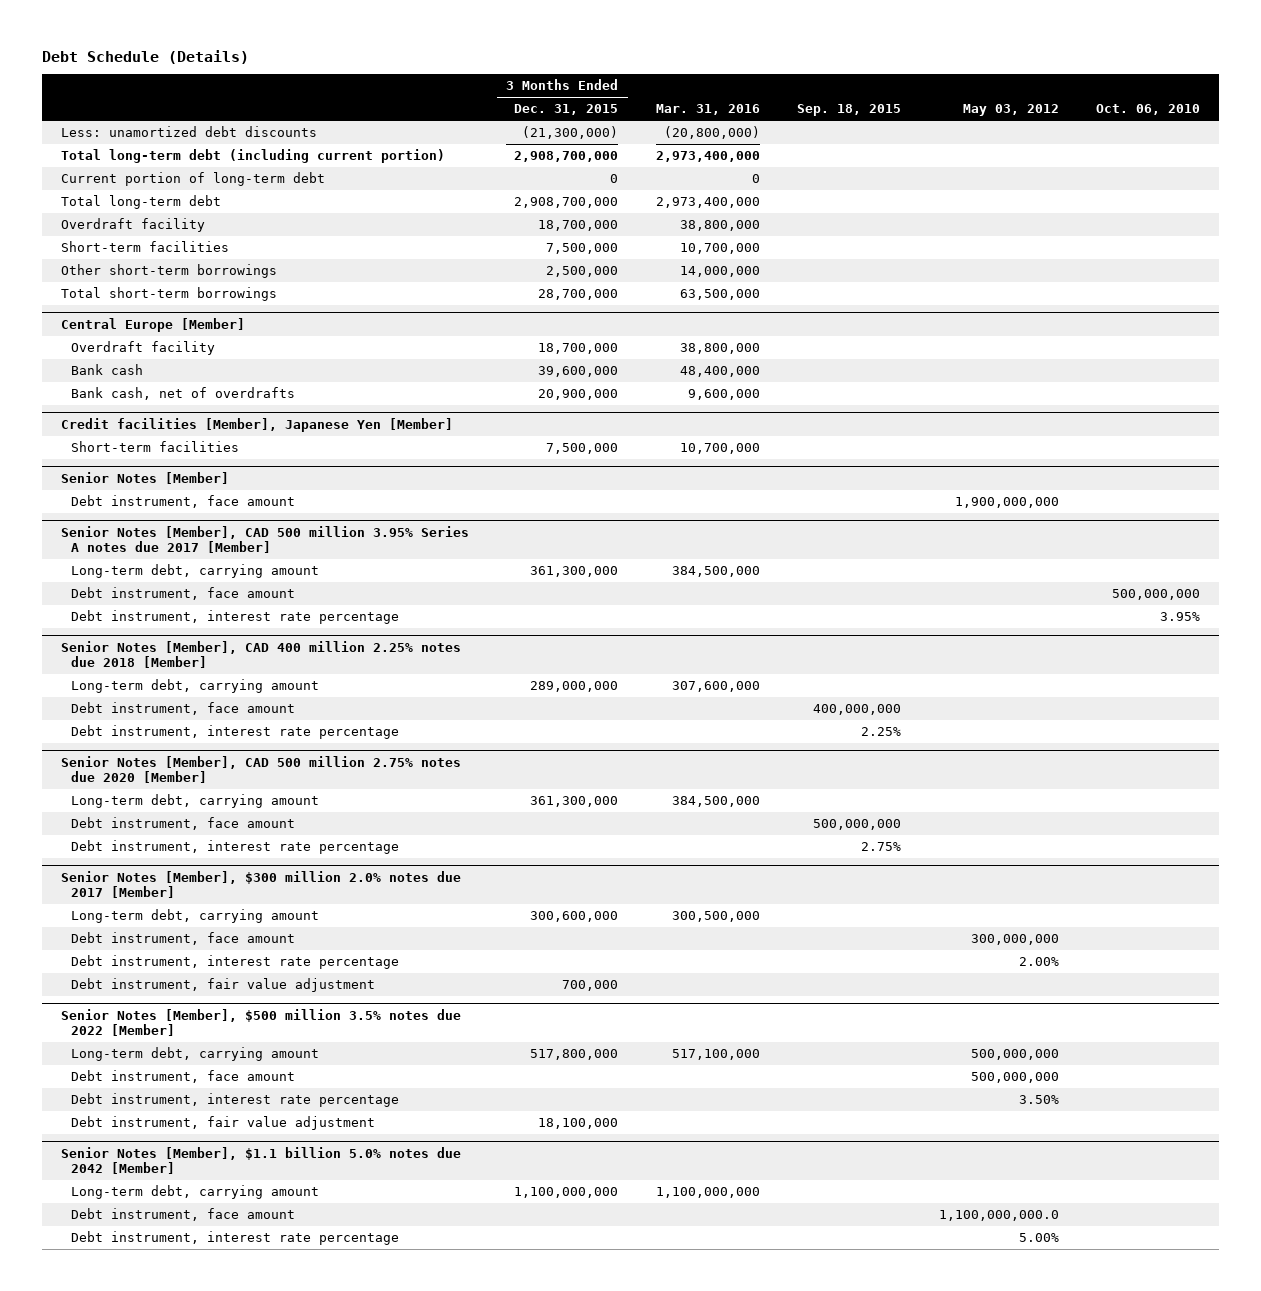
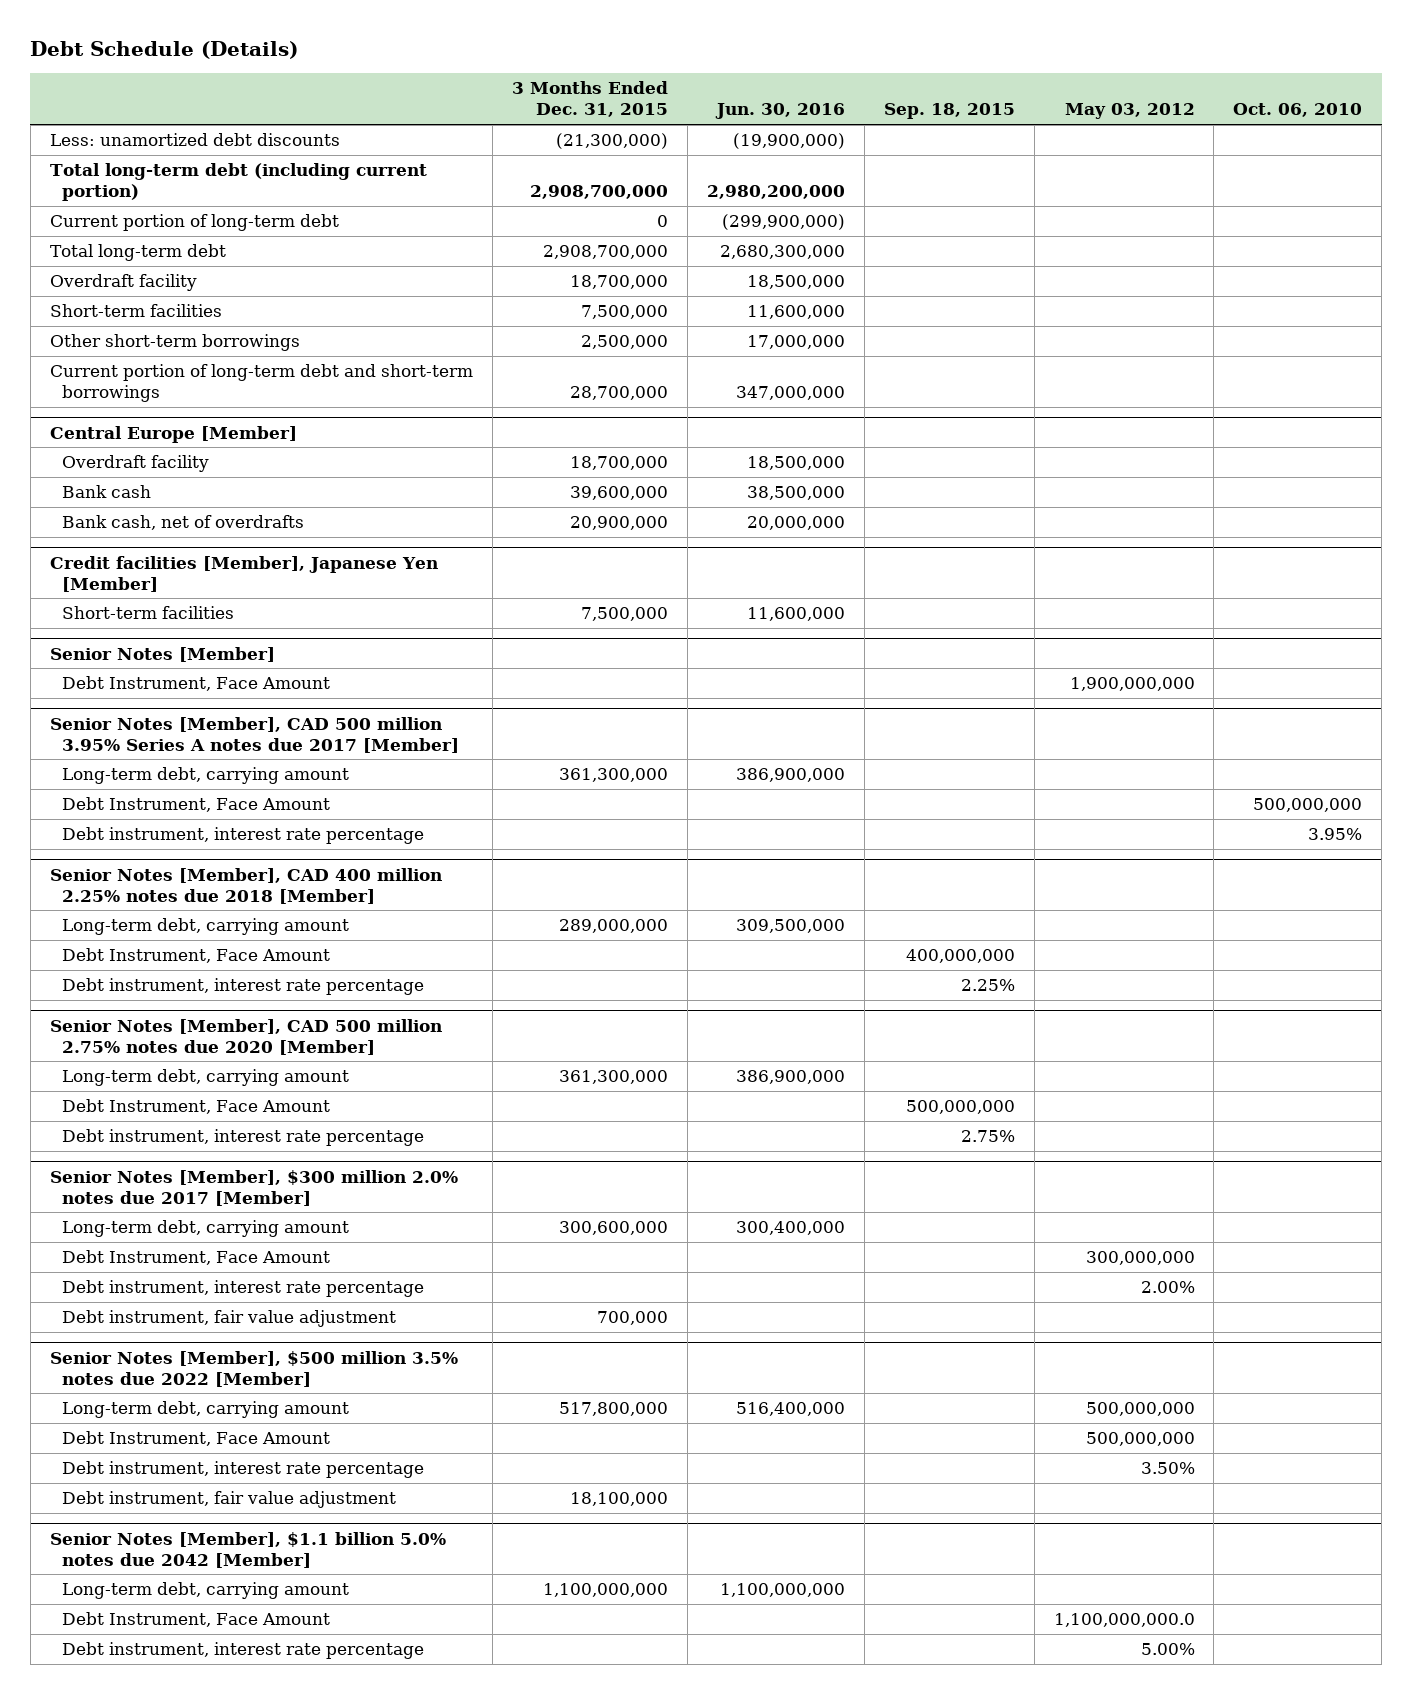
[655,104,760,116] Mar. 31, 2016 -> none
none -> [714,103,845,120] Jun. 30, 2016
[60,287,277,302] Total short-term borrowings -> [49,364,473,403] Current portion of long-term debt and short-term borrowings
[70,495,295,509] Debt instrument, face amount -> [61,676,330,692] Debt Instrument, Face Amount
[70,587,295,601] Debt instrument, face amount -> [61,797,330,813] Debt Instrument, Face Amount
[70,702,295,716] Debt instrument, face amount -> [61,948,330,964] Debt Instrument, Face Amount
[70,817,295,831] Debt instrument, face amount -> [61,1099,330,1115] Debt Instrument, Face Amount
[70,932,295,946] Debt instrument, face amount -> [61,1250,330,1266] Debt Instrument, Face Amount
[70,1070,295,1084] Debt instrument, face amount -> [61,1431,330,1447] Debt Instrument, Face Amount
[70,1208,295,1222] Debt instrument, face amount -> [61,1612,330,1628] Debt Instrument, Face Amount

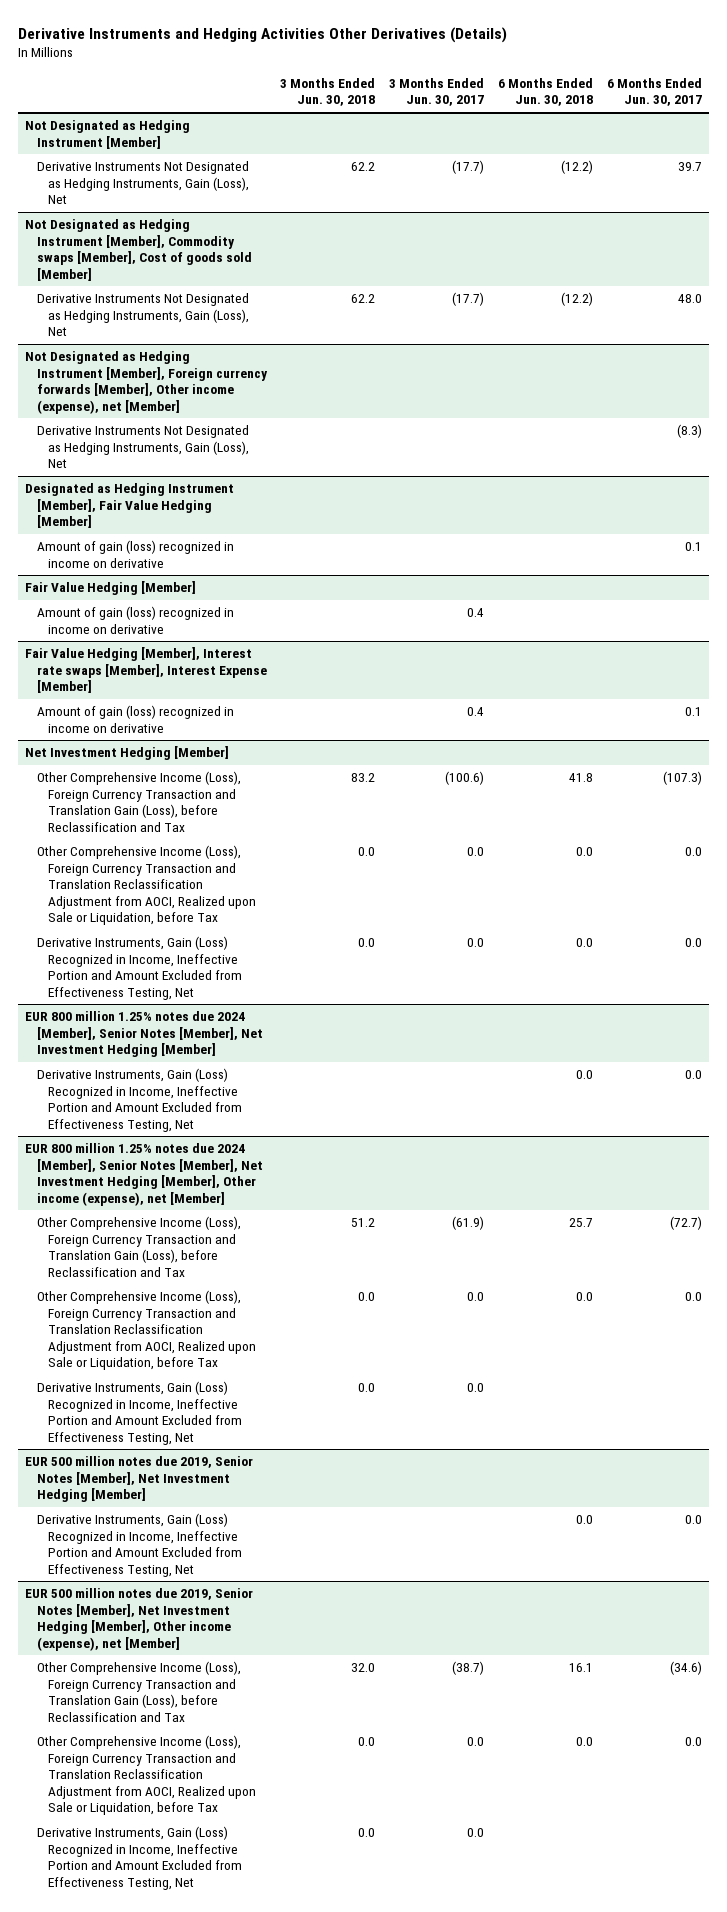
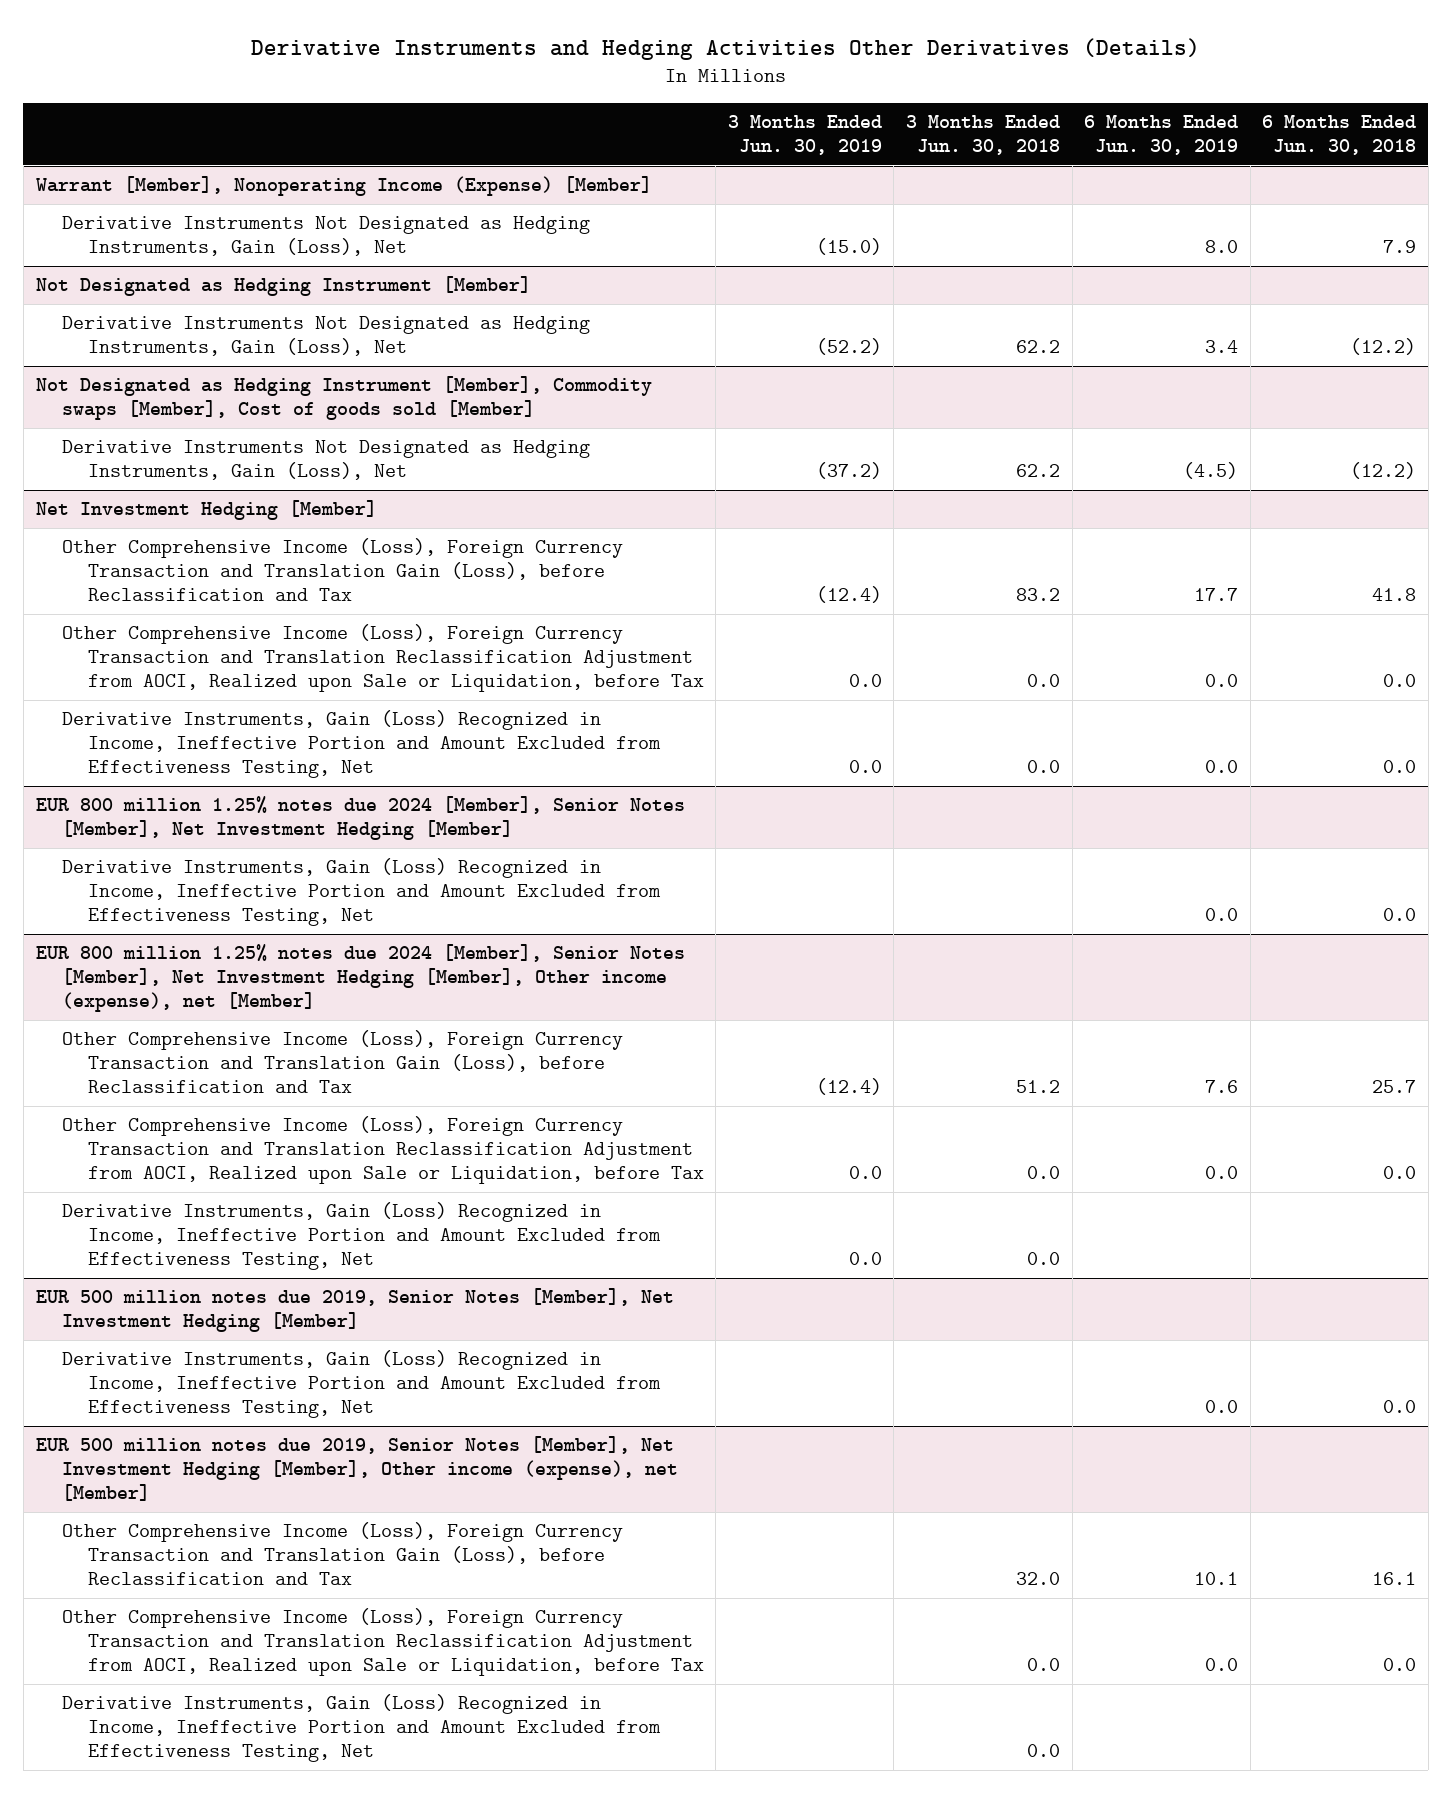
[389,77,485,107] 3 Months Ended Jun. 30, 2017 -> none
[606,77,702,107] 6 Months Ended Jun. 30, 2017 -> none
none -> [727,114,882,155] 3 Months Ended Jun. 30, 2019
none -> [1084,114,1239,155] 6 Months Ended Jun. 30, 2019
none -> [35,176,652,197] Warrant [Member], Nonoperating Income (Expense) [Member]
none -> [61,216,590,257] Derivative Instruments Not Designated as Hedging Instruments, Gain (Loss), Net
[24,351,268,414] Not Designated as Hedging Instrument [Member], Foreign currency forwards [Member], Other income (expense), net [Member] -> none
[36,425,250,469] Derivative Instruments Not Designated as Hedging Instruments, Gain (Loss), Net -> none
[24,483,234,529] Designated as Hedging Instrument [Member], Fair Value Hedging [Member] -> none
[36,540,234,568] Amount of gain (loss) recognized in income on derivative -> none
[24,581,196,596] Fair Value Hedging [Member] -> none
[36,606,234,634] Amount of gain (loss) recognized in income on derivative -> none
[24,647,267,694] Fair Value Hedging [Member], Interest rate swaps [Member], Interest Expense [Member] -> none
[36,705,234,733] Amount of gain (loss) recognized in income on derivative -> none

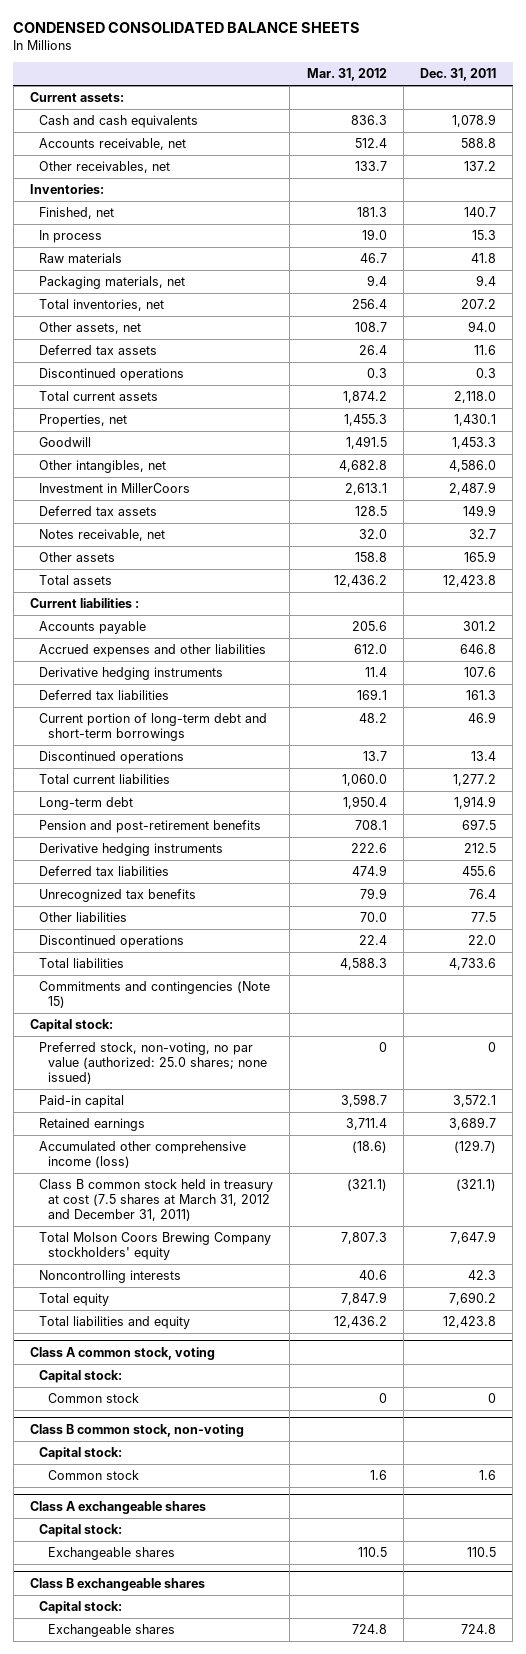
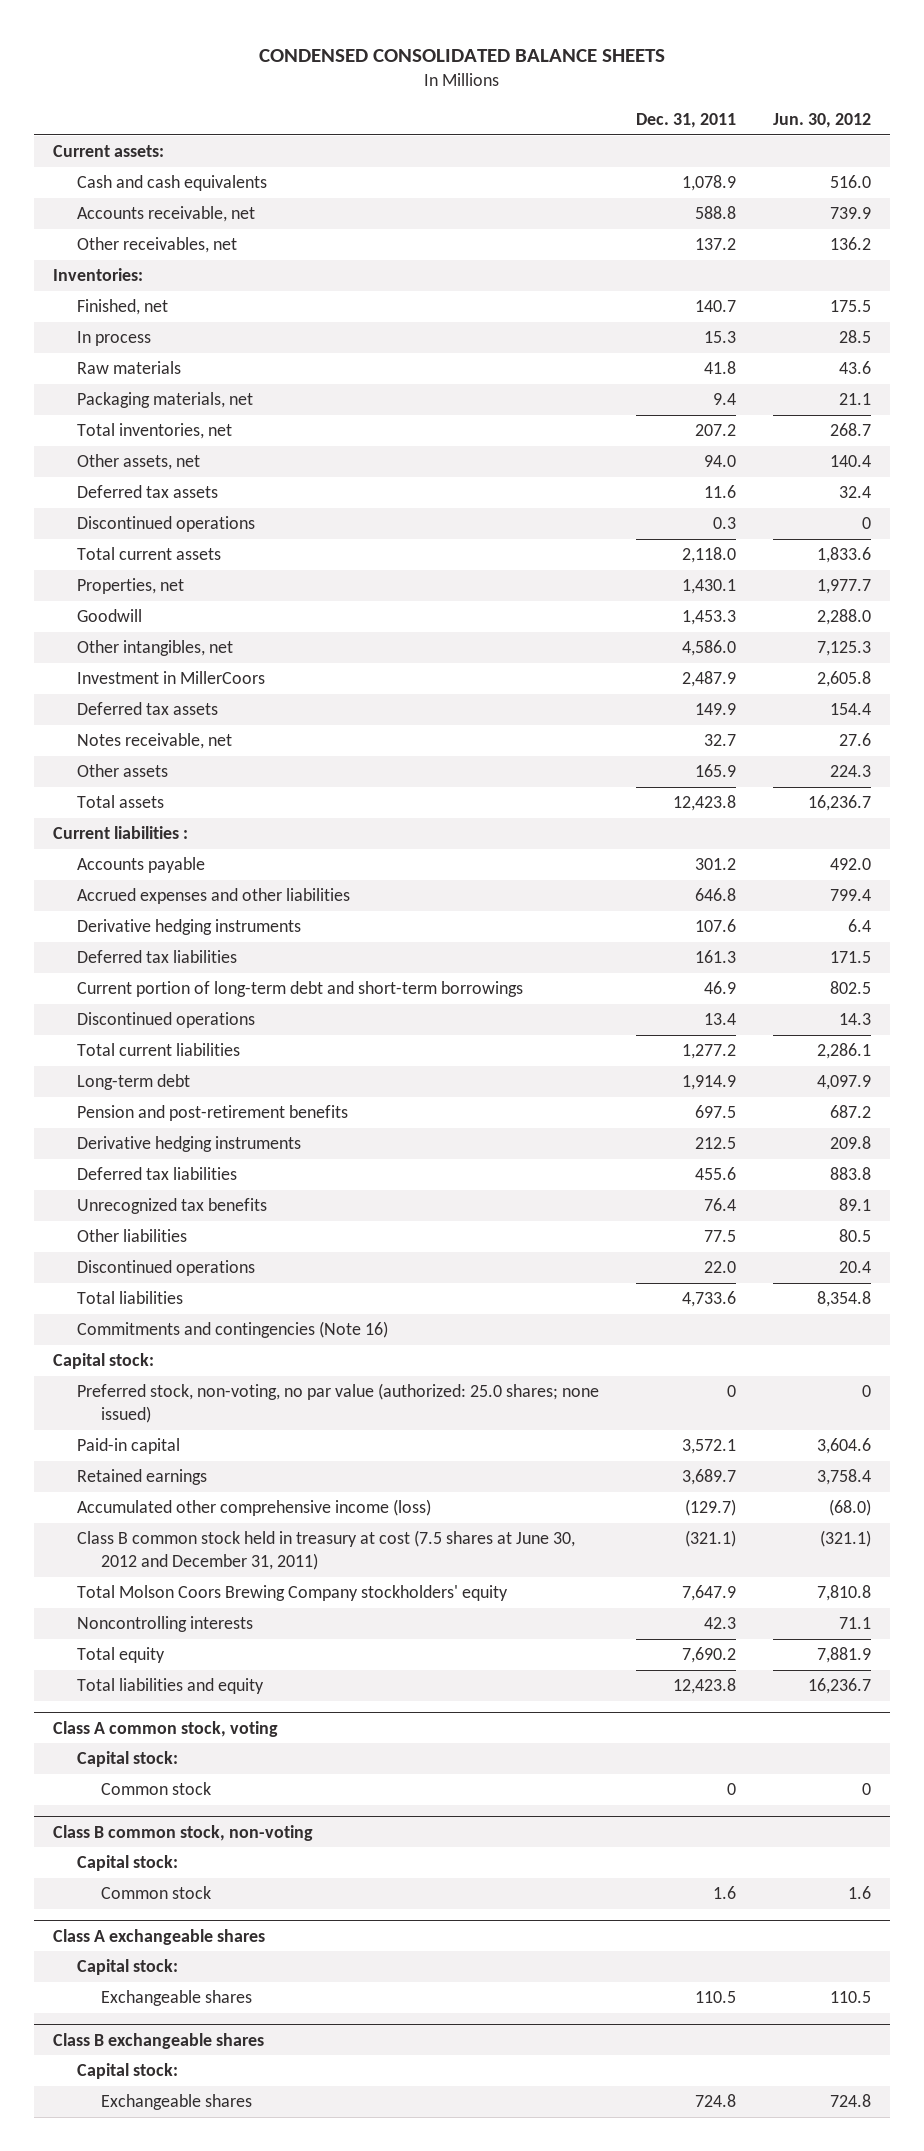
[306,68,387,82] Mar. 31, 2012 -> none
none -> [773,113,872,129] Jun. 30, 2012
[39,981,271,1009] Commitments and contingencies (Note 15) -> [76,1321,388,1339] Commitments and contingencies (Note 16)
[39,1179,274,1222] Class B common stock held in treasury at cost (7.5 shares at March 31, 2012 and December 31, 2011) -> [76,1530,575,1570] Class B common stock held in treasury at cost (7.5 shares at June 30, 2012 and December 31, 2011)

